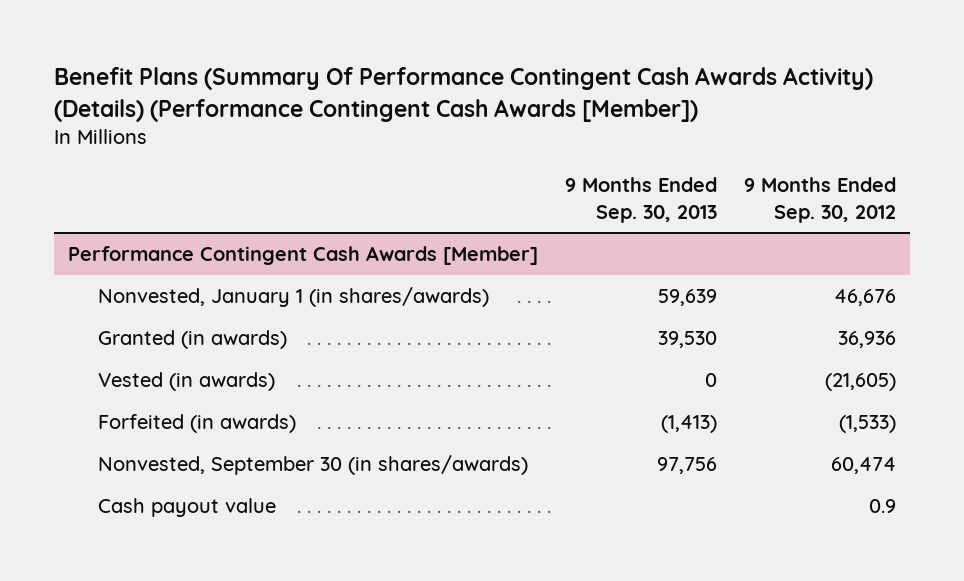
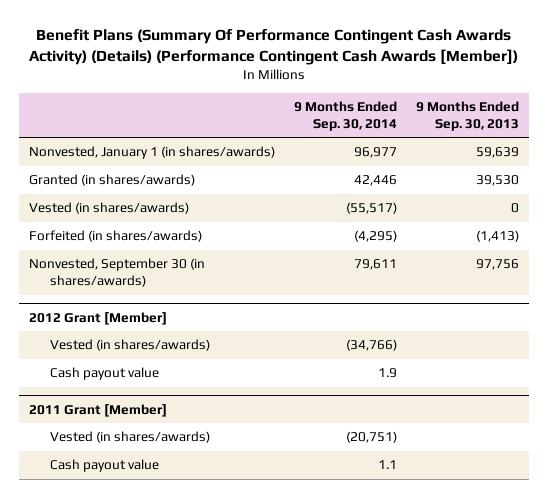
[744,177,897,223] 9 Months Ended Sep. 30, 2012 -> none
none -> [293,100,397,131] 9 Months Ended Sep. 30, 2014
[67,246,538,266] Performance Contingent Cash Awards [Member] -> none
[98,330,288,350] Granted (in awards) -> [28,174,195,187] Granted (in shares/awards)
[98,372,276,392] Vested (in awards) -> [28,202,189,215] Vested (in shares/awards)
[98,414,297,434] Forfeited (in awards) -> [28,230,202,243] Forfeited (in shares/awards)
[98,498,277,518] Cash payout value -> none
none -> [28,311,167,325] 2012 Grant [Member]
none -> [49,339,210,352] Vested (in shares/awards)
none -> [49,367,159,381] Cash payout value
none -> [28,403,167,417] 2011 Grant [Member]
none -> [49,431,210,444] Vested (in shares/awards)
none -> [49,459,159,473] Cash payout value

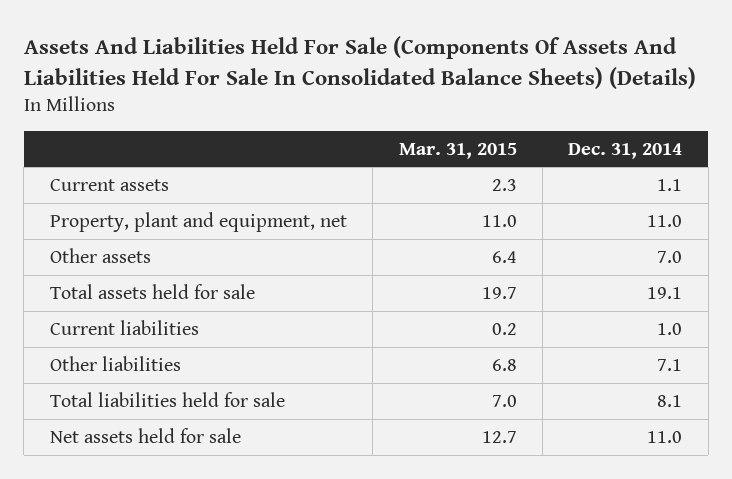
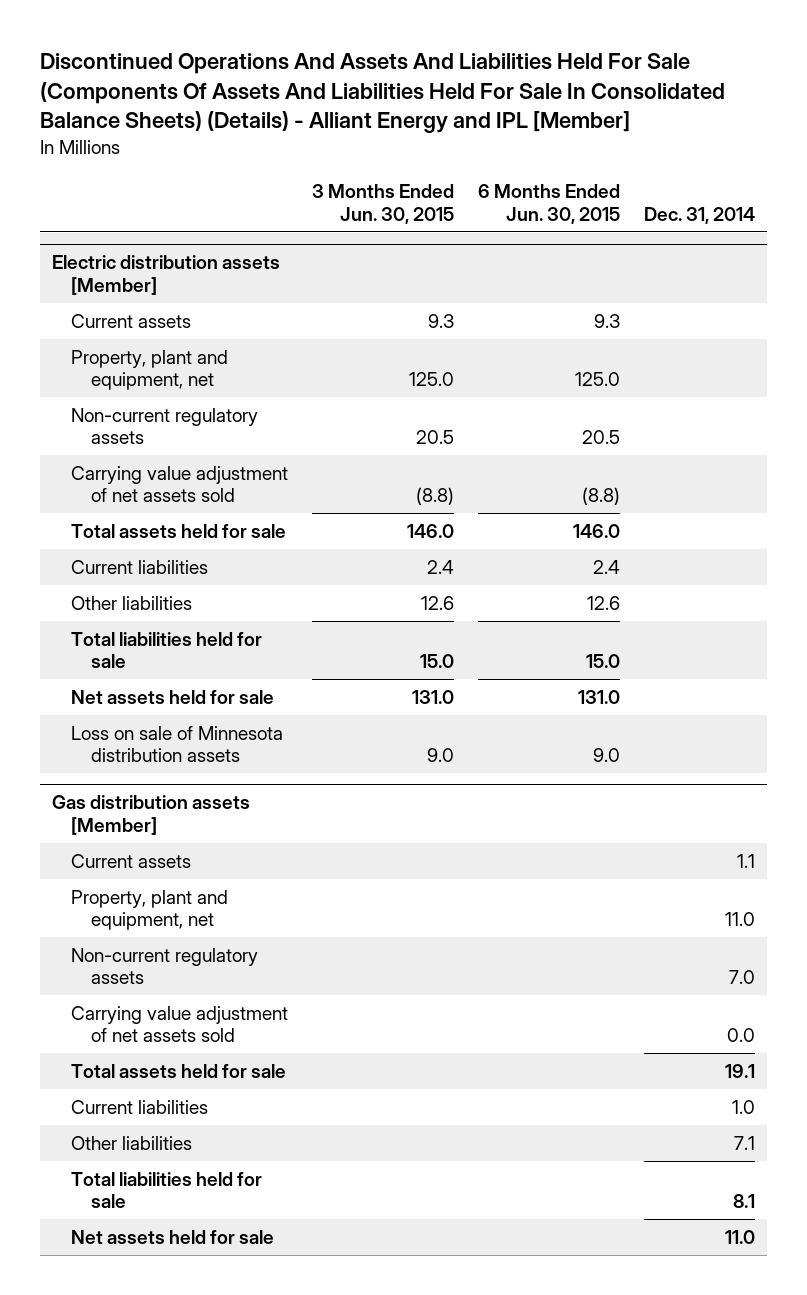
[23,36,696,89] Assets And Liabilities Held For Sale (Components Of Assets And Liabilities Held For Sale In Consolidated Balance Sheets) (Details) -> [39,53,725,134] Discontinued Operations And Assets And Liabilities Held For Sale (Components Of Assets And Liabilities Held For Sale In Consolidated Balance Sheets) (Details) - Alliant Energy and IPL [Member]
[398,142,517,159] Mar. 31, 2015 -> none
none -> [312,184,455,224] 3 Months Ended Jun. 30, 2015
none -> [478,184,621,224] 6 Months Ended Jun. 30, 2015
none -> [51,255,280,295] Electric distribution assets [Member]
none -> [71,313,192,328] Current assets
none -> [71,349,229,391] Property, plant and equipment, net
none -> [71,407,259,445] Non-current regulatory assets
none -> [71,465,289,503] Carrying value adjustment of net assets sold
none -> [71,523,287,538] Total assets held for sale
none -> [71,559,209,574] Current liabilities
none -> [71,595,193,610] Other liabilities
none -> [71,631,263,669] Total liabilities held for sale
none -> [71,689,275,704] Net assets held for sale
none -> [71,725,284,763] Loss on sale of Minnesota distribution assets
none -> [51,795,250,835] Gas distribution assets [Member]
[49,248,151,264] Other assets -> none
none -> [71,947,259,985] Non-current regulatory assets
none -> [71,1005,289,1043] Carrying value adjustment of net assets sold

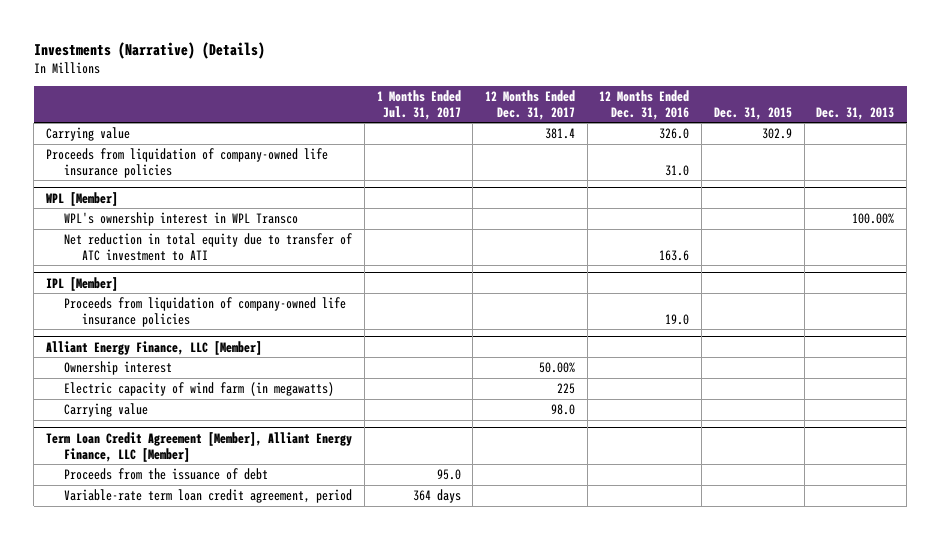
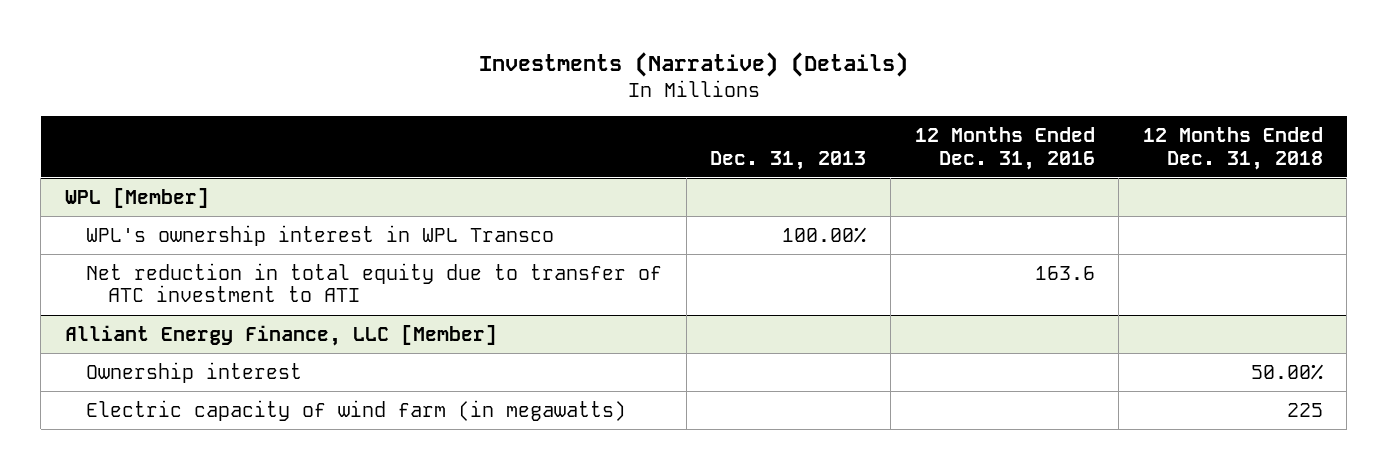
[376,90,461,120] 1 Months Ended Jul. 31, 2017 -> none
[485,90,576,120] 12 Months Ended Dec. 31, 2017 -> none
[713,106,792,120] Dec. 31, 2015 -> none
none -> [1142,126,1323,170] 12 Months Ended Dec. 31, 2018
[46,126,131,141] Carrying value -> none
[46,147,329,178] Proceeds from liquidation of company-owned life insurance policies -> none
[46,276,119,291] IPL [Member] -> none
[64,296,347,327] Proceeds from liquidation of company-owned life insurance policies -> none
[64,402,149,417] Carrying value -> none
[46,431,353,462] Term Loan Credit Agreement [Member], Alliant Energy Finance, LLC [Member] -> none
[64,467,269,480] Proceeds from the issuance of debt -> none
[64,488,353,503] Variable-rate term loan credit agreement, period -> none

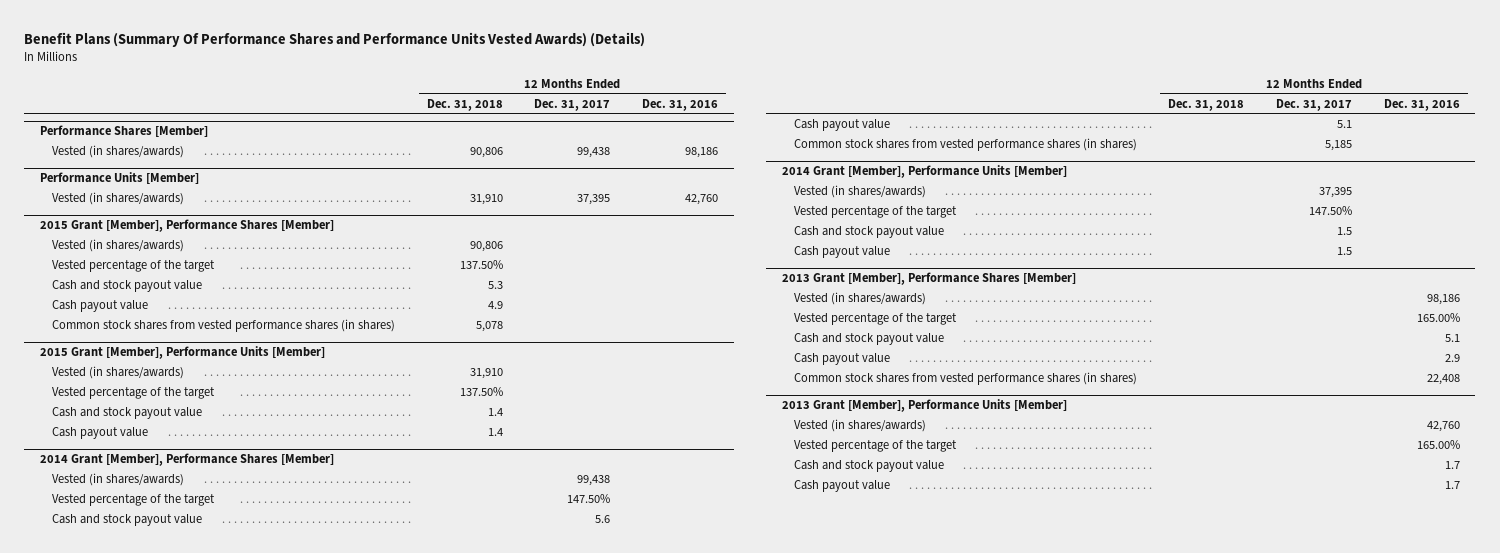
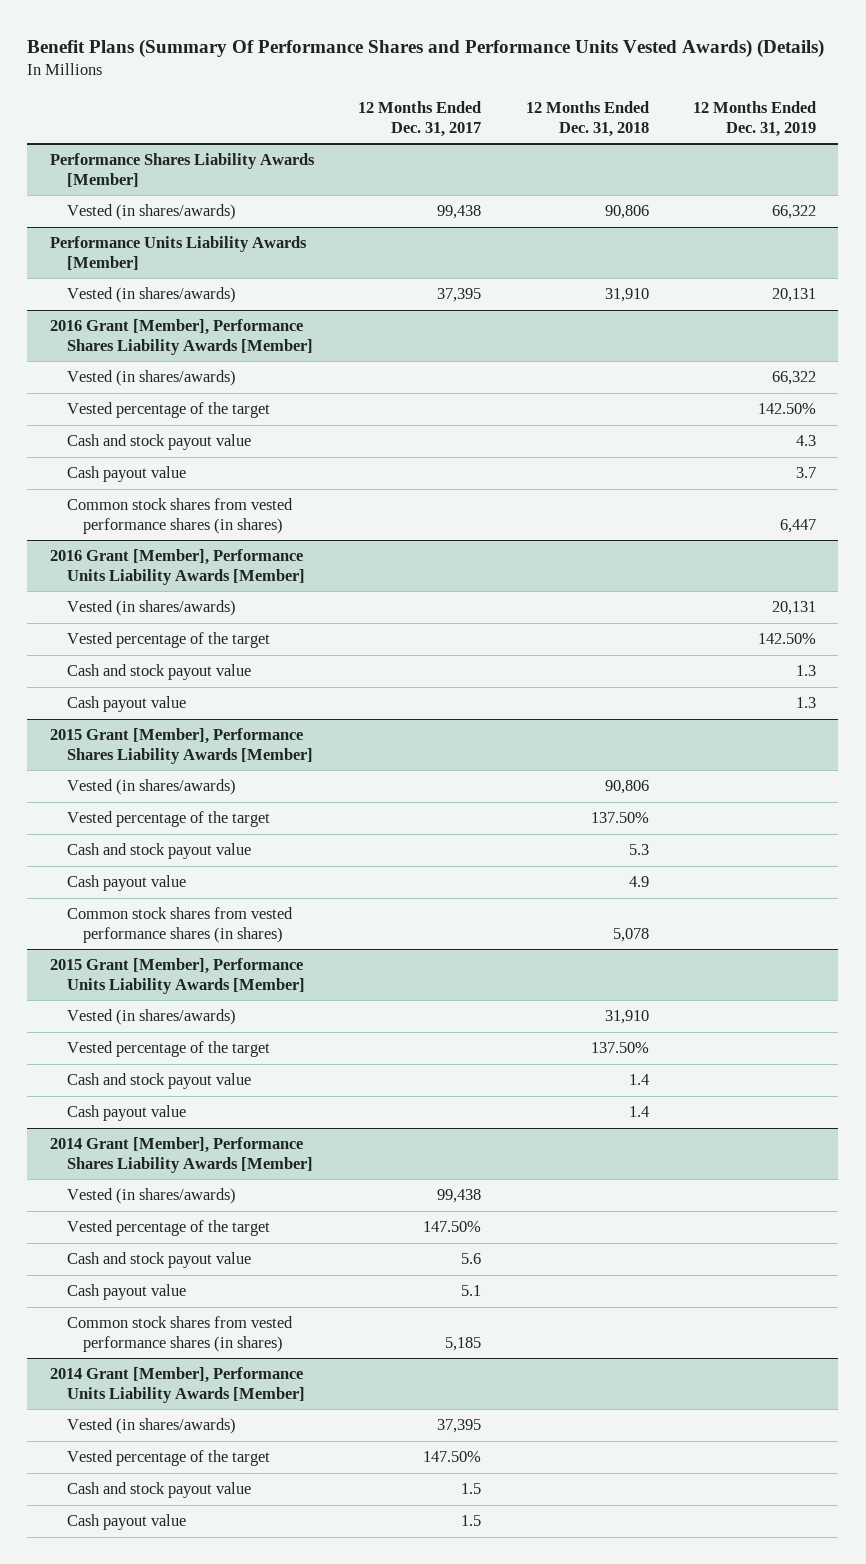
[642,98,719,111] Dec. 31, 2016 -> none
none -> [693,100,817,137] 12 Months Ended Dec. 31, 2019
[40,125,209,138] Performance Shares [Member] -> [49,153,315,187] Performance Shares Liability Awards [Member]
[40,172,200,185] Performance Units [Member] -> [49,236,307,270] Performance Units Liability Awards [Member]
none -> [49,319,313,355] 2016 Grant [Member], Performance Shares Liability Awards [Member]
none -> [66,370,236,387] Vested (in shares/awards)
none -> [66,402,270,419] Vested percentage of the target
none -> [66,434,251,451] Cash and stock payout value
none -> [66,466,186,483] Cash payout value
none -> [66,498,293,534] Common stock shares from vested performance shares (in shares)
none -> [49,549,305,585] 2016 Grant [Member], Performance Units Liability Awards [Member]
none -> [66,600,236,617] Vested (in shares/awards)
none -> [66,632,270,649] Vested percentage of the target
none -> [66,664,251,681] Cash and stock payout value
none -> [66,696,186,713] Cash payout value
[40,219,335,233] 2015 Grant [Member], Performance Shares [Member] -> [49,728,313,764] 2015 Grant [Member], Performance Shares Liability Awards [Member]
[40,346,326,360] 2015 Grant [Member], Performance Units [Member] -> [49,958,305,994] 2015 Grant [Member], Performance Units Liability Awards [Member]
[40,453,335,467] 2014 Grant [Member], Performance Shares [Member] -> [49,1137,313,1173] 2014 Grant [Member], Performance Shares Liability Awards [Member]
[781,165,1067,179] 2014 Grant [Member], Performance Units [Member] -> [49,1367,305,1403] 2014 Grant [Member], Performance Units Liability Awards [Member]
[781,272,1076,286] 2013 Grant [Member], Performance Shares [Member] -> none
[793,291,926,305] Vested (in shares/awards) -> none
[793,312,957,325] Vested percentage of the target -> none
[793,332,944,345] Cash and stock payout value -> none
[793,352,890,365] Cash payout value -> none
[793,371,1137,385] Common stock shares from vested performance shares (in shares) -> none
[781,399,1067,413] 2013 Grant [Member], Performance Units [Member] -> none
[793,418,926,432] Vested (in shares/awards) -> none
[793,439,957,452] Vested percentage of the target -> none
[793,459,944,472] Cash and stock payout value -> none
[793,479,890,492] Cash payout value -> none

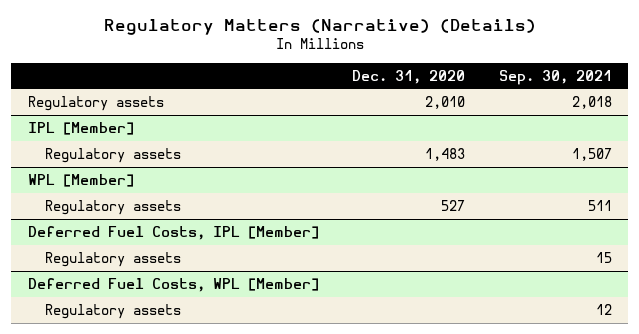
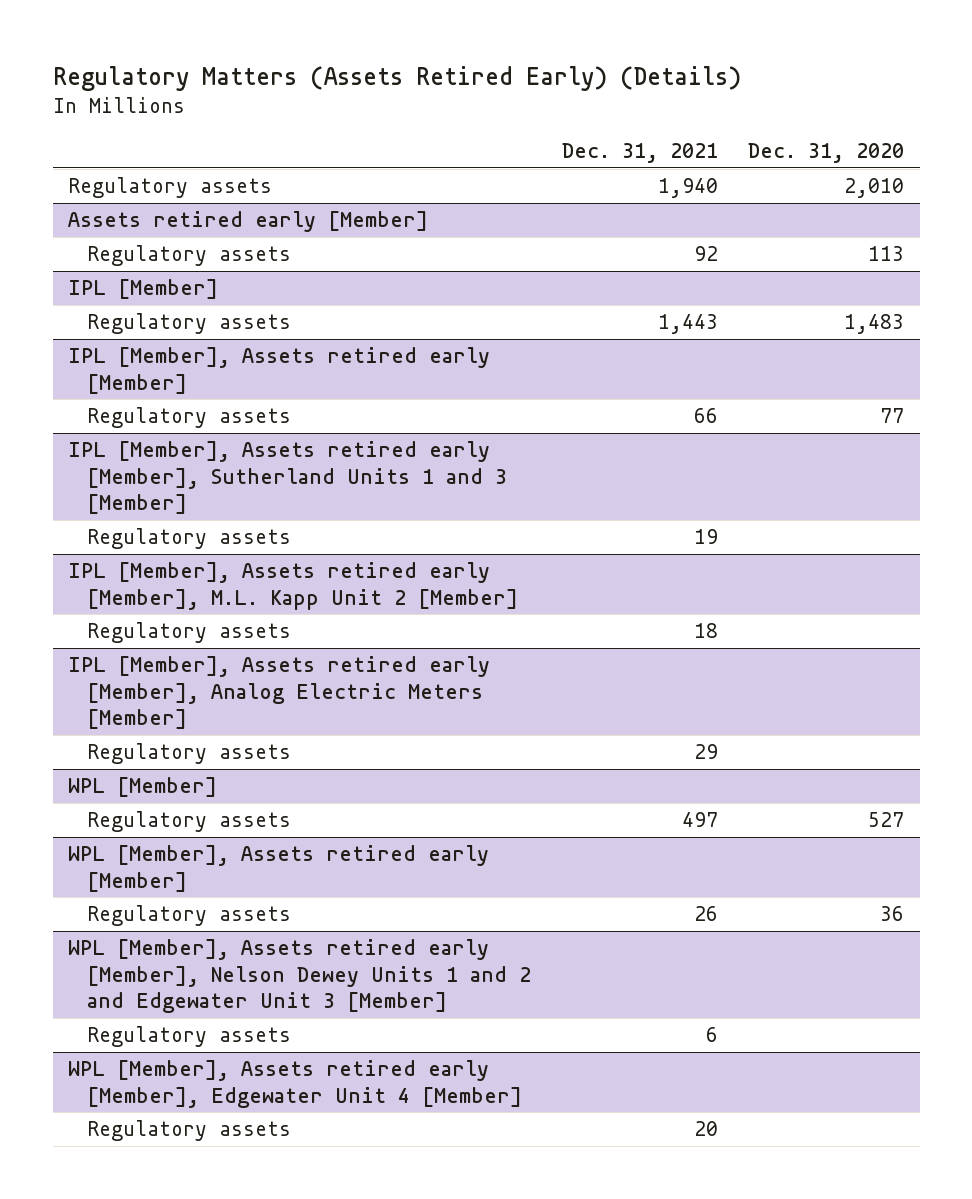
[103,19,536,36] Regulatory Matters (Narrative) (Details) -> [52,65,741,91] Regulatory Matters (Assets Retired Early) (Details)
[498,69,612,85] Sep. 30, 2021 -> none
none -> [561,143,718,164] Dec. 31, 2021
none -> [67,211,428,233] Assets retired early [Member]
none -> [86,245,291,267] Regulatory assets
none -> [67,347,490,394] IPL [Member], Assets retired early [Member]
none -> [86,407,291,429] Regulatory assets
none -> [67,441,507,515] IPL [Member], Assets retired early [Member], Sutherland Units 1 and 3 [Member]
none -> [86,528,291,550] Regulatory assets
none -> [67,562,518,610] IPL [Member], Assets retired early [Member], M.L. Kapp Unit 2 [Member]
none -> [86,622,291,644] Regulatory assets
none -> [67,656,490,730] IPL [Member], Assets retired early [Member], Analog Electric Meters [Member]
none -> [86,743,291,765] Regulatory assets
[27,225,319,240] Deferred Fuel Costs, IPL [Member] -> none
[44,251,181,267] Regulatory assets -> none
[27,277,319,292] Deferred Fuel Costs, WPL [Member] -> none
[44,303,181,319] Regulatory assets -> none
none -> [67,845,489,892] WPL [Member], Assets retired early [Member]
none -> [86,905,291,927] Regulatory assets
none -> [67,939,531,1014] WPL [Member], Assets retired early [Member], Nelson Dewey Units 1 and 2 and Edgewater Unit 3 [Member]
none -> [86,1026,291,1048] Regulatory assets
none -> [67,1060,522,1108] WPL [Member], Assets retired early [Member], Edgewater Unit 4 [Member]
none -> [86,1120,291,1142] Regulatory assets

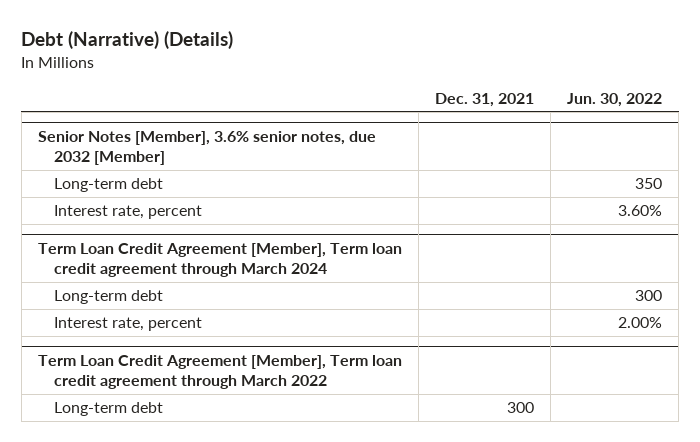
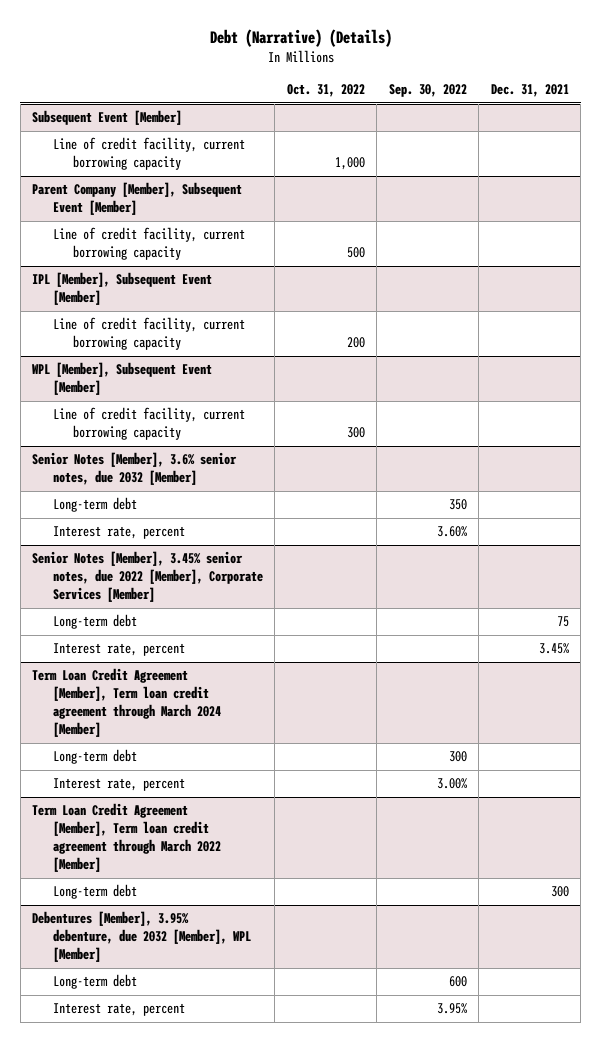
[567,92,663,107] Jun. 30, 2022 -> none
none -> [286,84,365,98] Oct. 31, 2022
none -> [388,84,467,98] Sep. 30, 2022
none -> [32,110,183,126] Subsequent Event [Member]
none -> [52,137,245,171] Line of credit facility, current borrowing capacity
none -> [32,182,243,216] Parent Company [Member], Subsequent Event [Member]
none -> [52,227,245,261] Line of credit facility, current borrowing capacity
none -> [32,272,213,306] IPL [Member], Subsequent Event [Member]
none -> [52,317,245,351] Line of credit facility, current borrowing capacity
none -> [32,362,213,396] WPL [Member], Subsequent Event [Member]
none -> [52,407,245,441] Line of credit facility, current borrowing capacity
none -> [32,551,263,603] Senior Notes [Member], 3.45% senior notes, due 2022 [Member], Corporate Services [Member]
none -> [52,614,137,630] Long-term debt
none -> [52,643,185,657] Interest rate, percent
[38,242,403,278] Term Loan Credit Agreement [Member], Term loan credit agreement through March 2024 -> [32,668,221,738] Term Loan Credit Agreement [Member], Term loan credit agreement through March 2024 [Member]
[38,354,403,390] Term Loan Credit Agreement [Member], Term loan credit agreement through March 2022 -> [32,803,221,873] Term Loan Credit Agreement [Member], Term loan credit agreement through March 2022 [Member]
none -> [32,911,251,963] Debentures [Member], 3.95% debenture, due 2032 [Member], WPL [Member]
none -> [52,974,137,990] Long-term debt
none -> [52,1003,185,1017] Interest rate, percent

